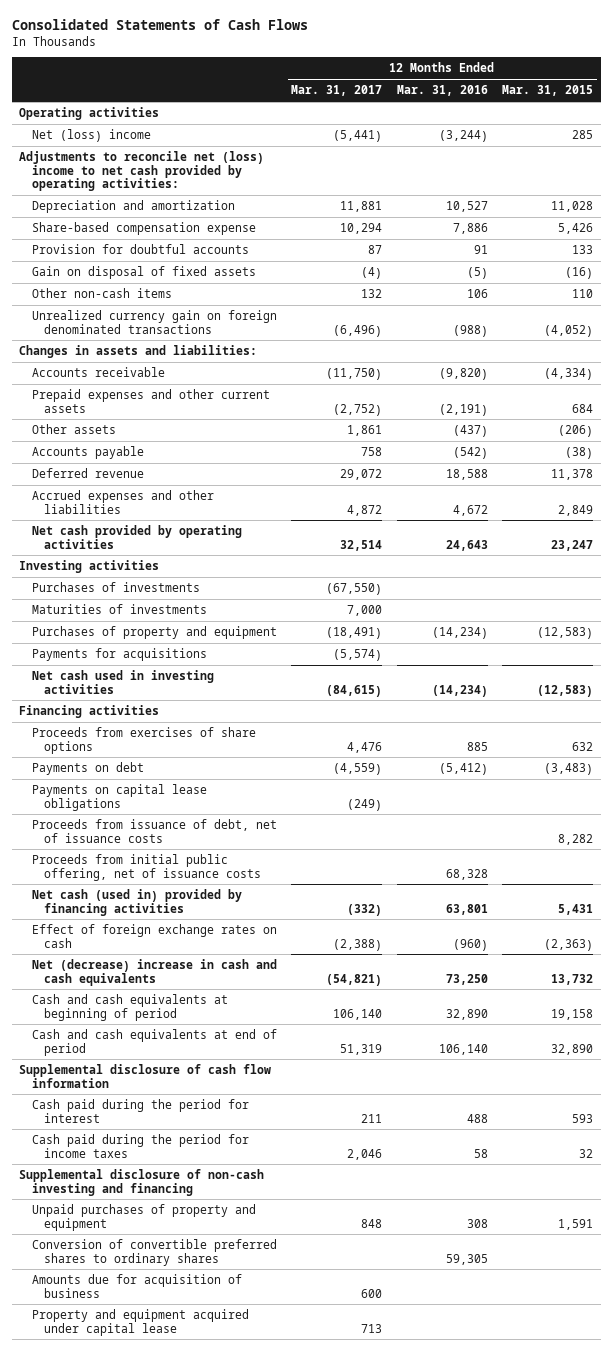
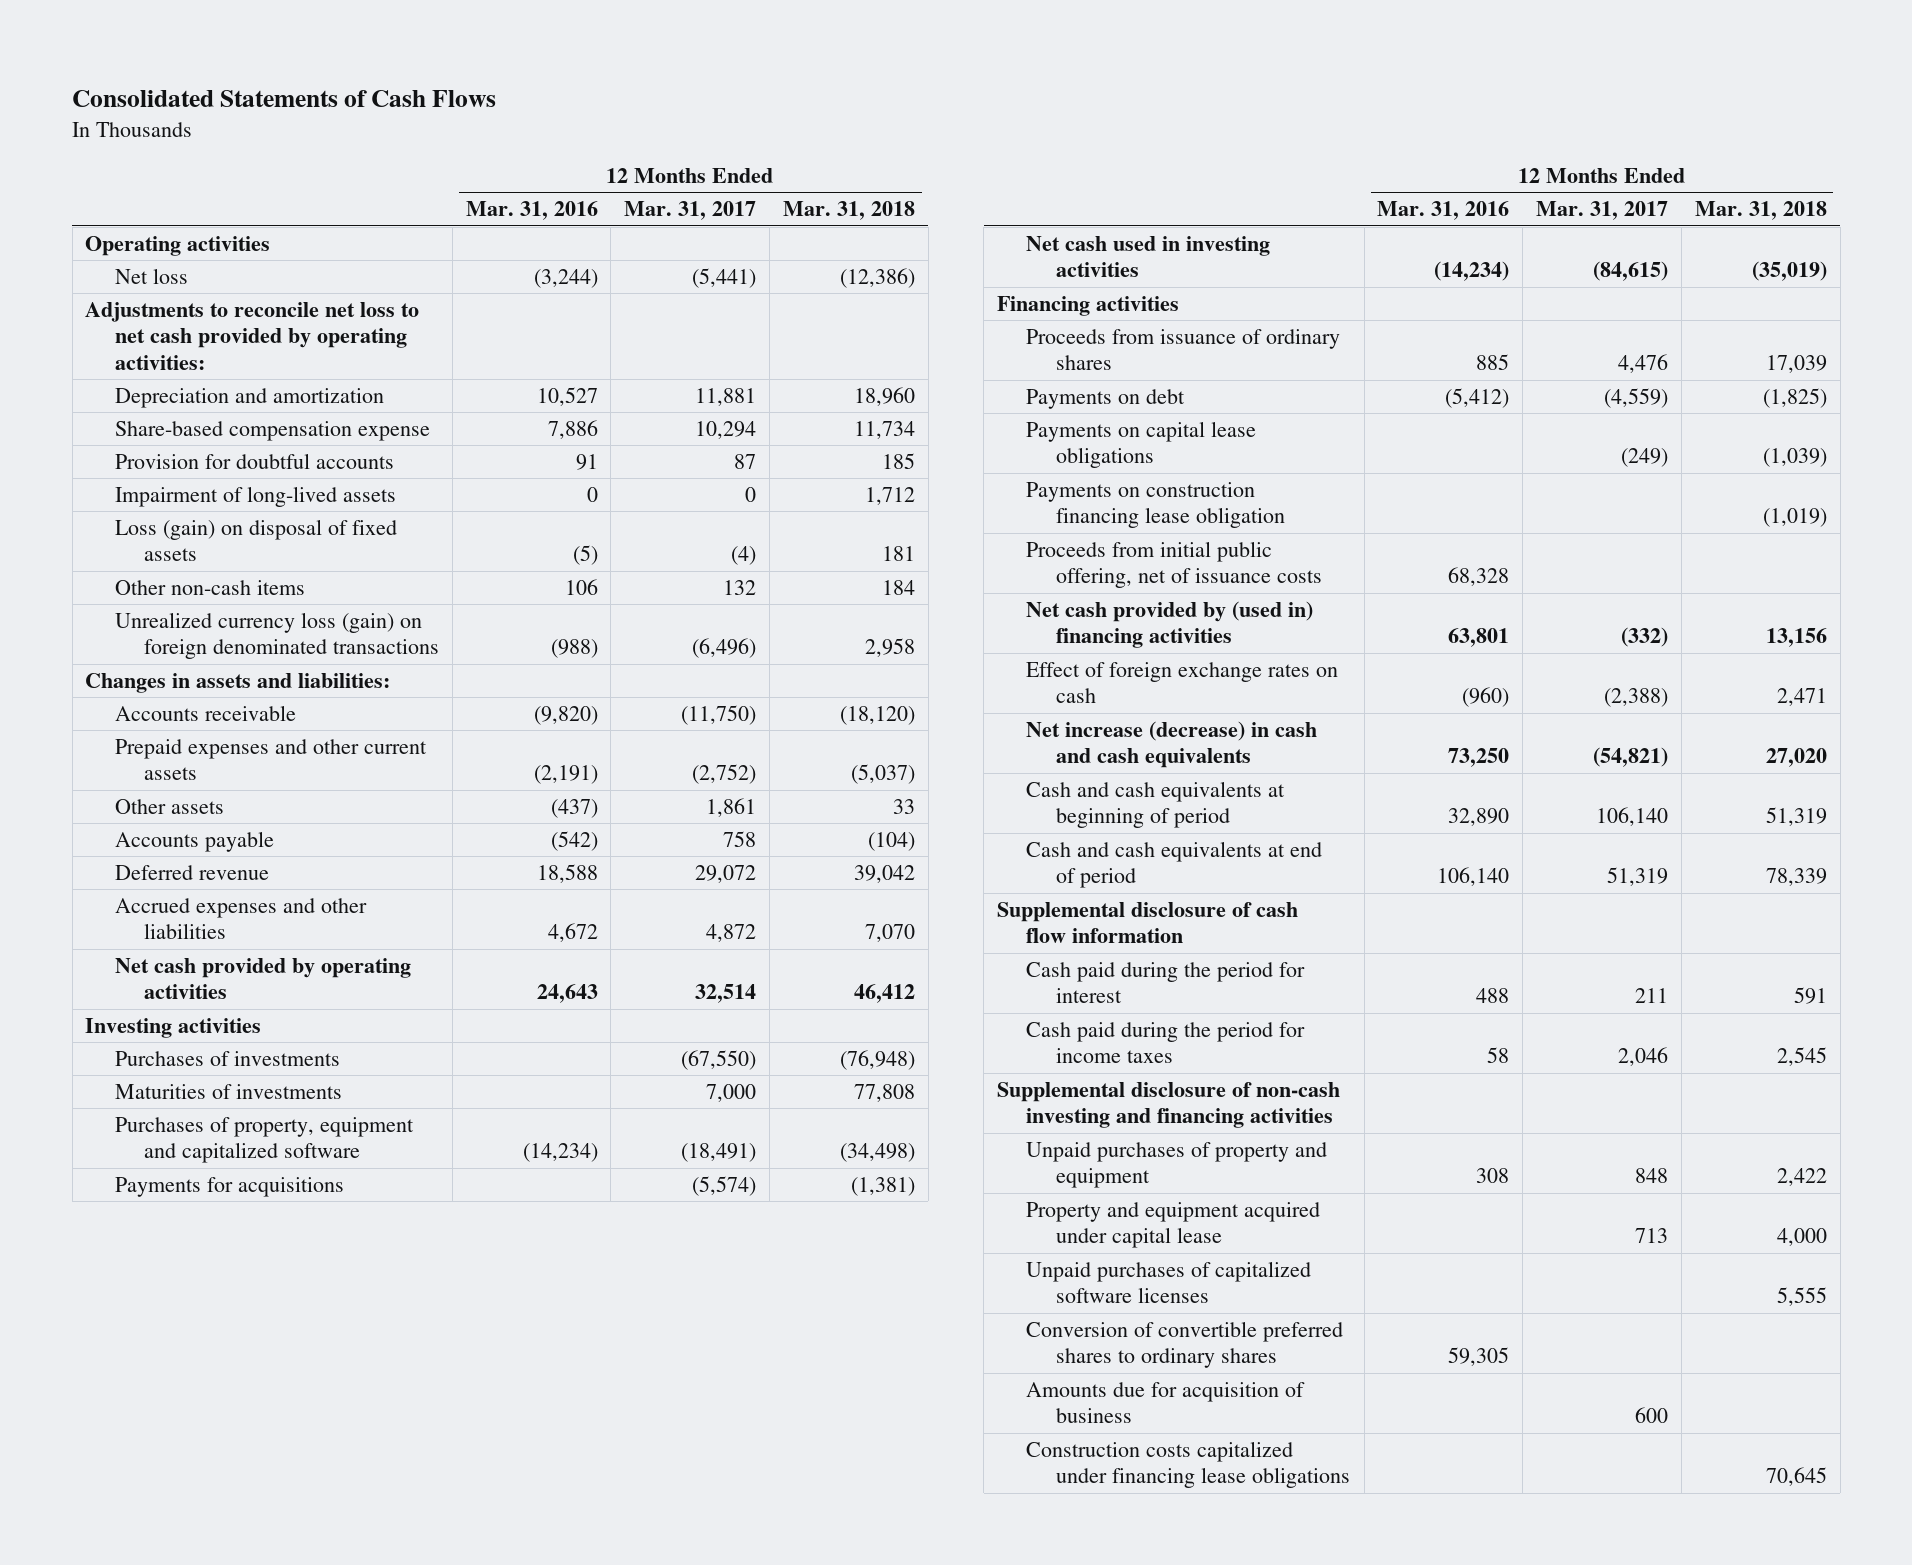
[502,85,594,97] Mar. 31, 2015 -> none
none -> [782,201,915,221] Mar. 31, 2018
[31,129,151,143] Net (loss) income -> [114,268,188,285] Net loss
[19,151,265,191] Adjustments to reconcile net (loss) income to net cash provided by operating activities: -> [85,302,420,370] Adjustments to reconcile net loss to net cash provided by operating activities:
none -> [114,486,396,508] Impairment of long-lived assets
[31,266,256,280] Gain on disposal of fixed assets -> [114,519,397,562] Loss (gain) on disposal of fixed assets
[31,310,277,334] Unrealized currency gain on foreign denominated transactions -> [114,612,439,660] Unrealized currency loss (gain) on foreign denominated transactions
[31,626,277,640] Purchases of property and equipment -> [114,1117,414,1164] Purchases of property, equipment and capitalized software
[31,727,256,754] Proceeds from exercises of share options -> [1026,329,1341,371] Proceeds from issuance of ordinary shares
[31,819,277,843] Proceeds from issuance of debt, net of issuance costs -> none
none -> [1026,482,1285,529] Payments on construction financing lease obligation
[31,889,242,916] Net cash (used in) provided by financing activities -> [1026,601,1314,649] Net cash provided by (used in) financing activities
[31,959,277,986] Net (decrease) increase in cash and cash equivalents -> [1026,721,1318,769] Net increase (decrease) in cash and cash equivalents
[19,1169,265,1196] Supplemental disclosure of non-cash investing and financing -> [997,1082,1341,1129] Supplemental disclosure of non-cash investing and financing activities
[31,1309,249,1336] Property and equipment acquired under capital lease -> [1026,1202,1321,1249] Property and equipment acquired under capital lease
none -> [1026,1261,1312,1304] Unpaid purchases of capitalized software licenses
none -> [1026,1441,1350,1489] Construction costs capitalized under financing lease obligations

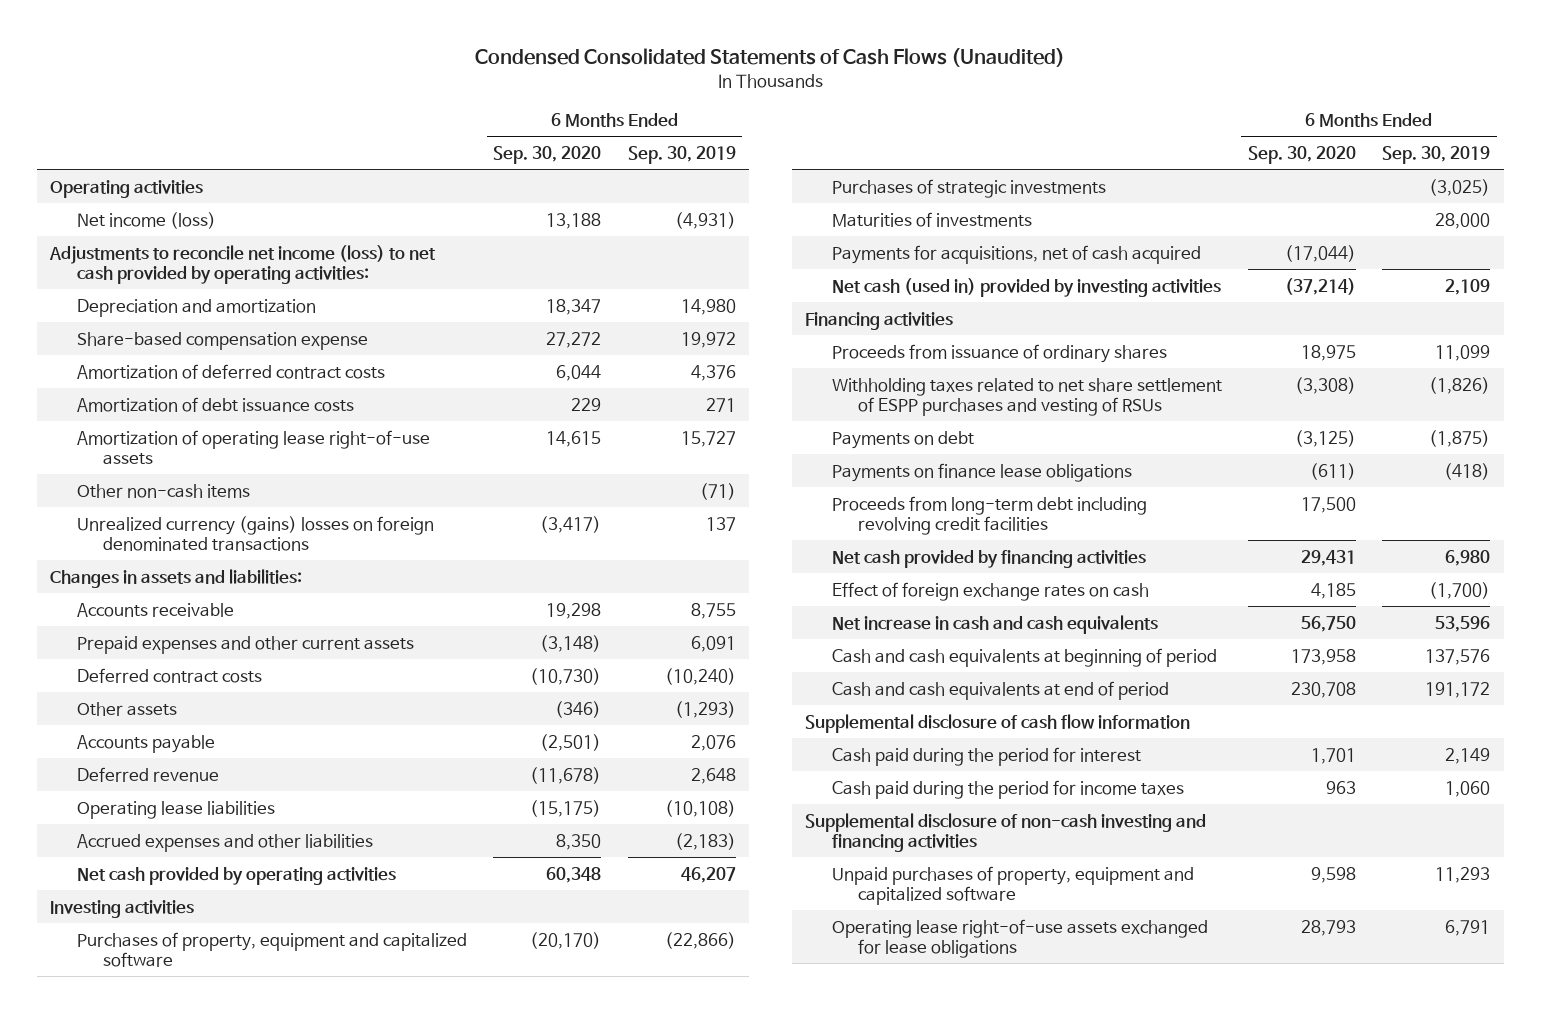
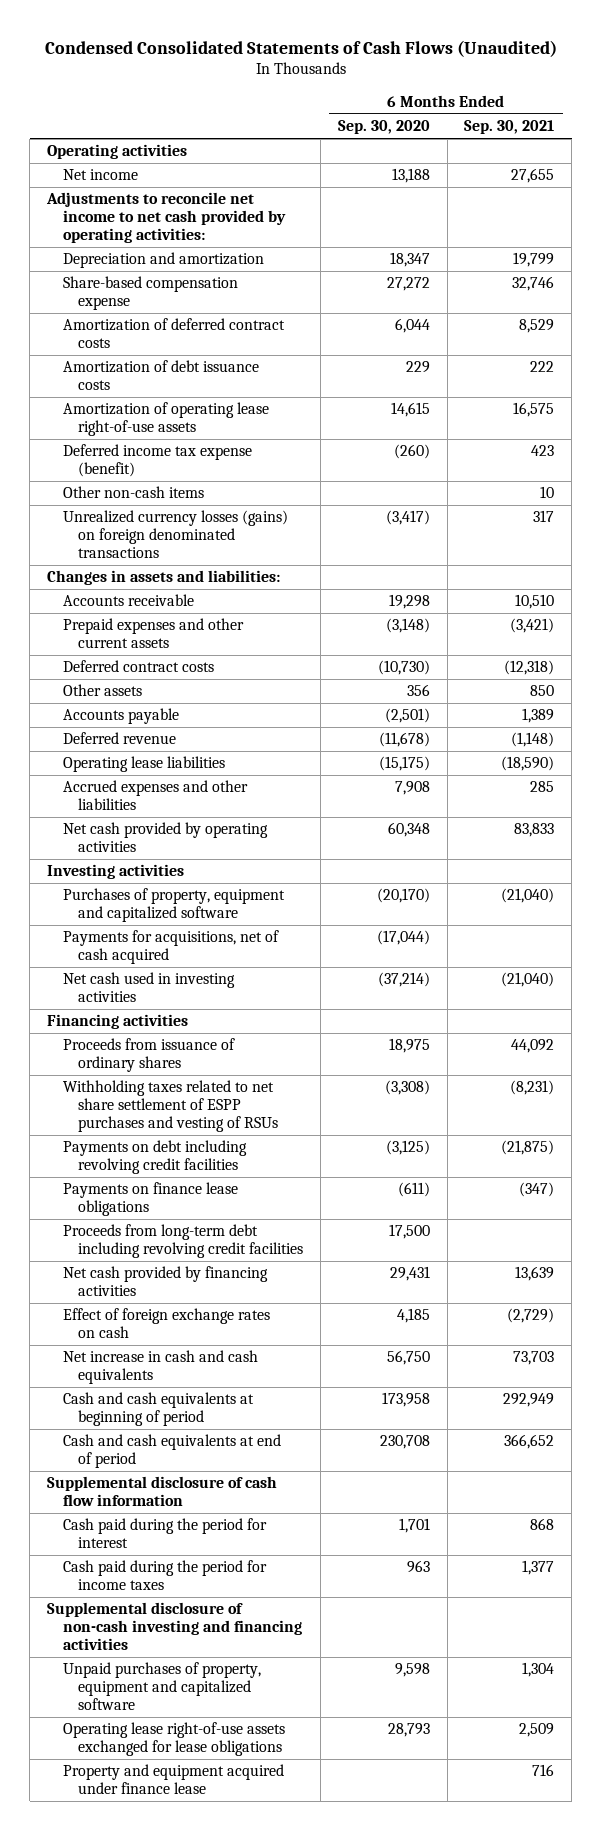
[627,146,736,165] Sep. 30, 2019 -> none
none -> [464,120,555,135] Sep. 30, 2021
[76,211,216,229] Net income (loss) -> [62,169,138,181] Net income
[49,244,437,284] Adjustments to reconcile net income (loss) to net cash provided by operating activities: -> [45,192,286,244] Adjustments to reconcile net income to net cash provided by operating activities:
none -> [62,444,252,478] Deferred income tax expense (benefit)
[76,515,434,551] Unrealized currency (gains) losses on foreign denominated transactions -> [62,510,288,559] Unrealized currency losses (gains) on foreign denominated transactions
[555,700,602,718] (346) -> [406,684,430,697] 356
[556,833,602,850] 8,350 -> [394,781,430,796] 7,908
[831,178,1106,198] Purchases of strategic investments -> none
[831,211,1032,227] Maturities of investments -> none
[831,277,1221,297] Net cash (used in) provided by investing activities -> [62,972,235,1003] Net cash used in investing activities
[831,430,974,449] Payments on debt -> [62,1140,247,1175] Payments on debt including revolving credit facilities
none -> [62,1764,284,1795] Property and equipment acquired under finance lease

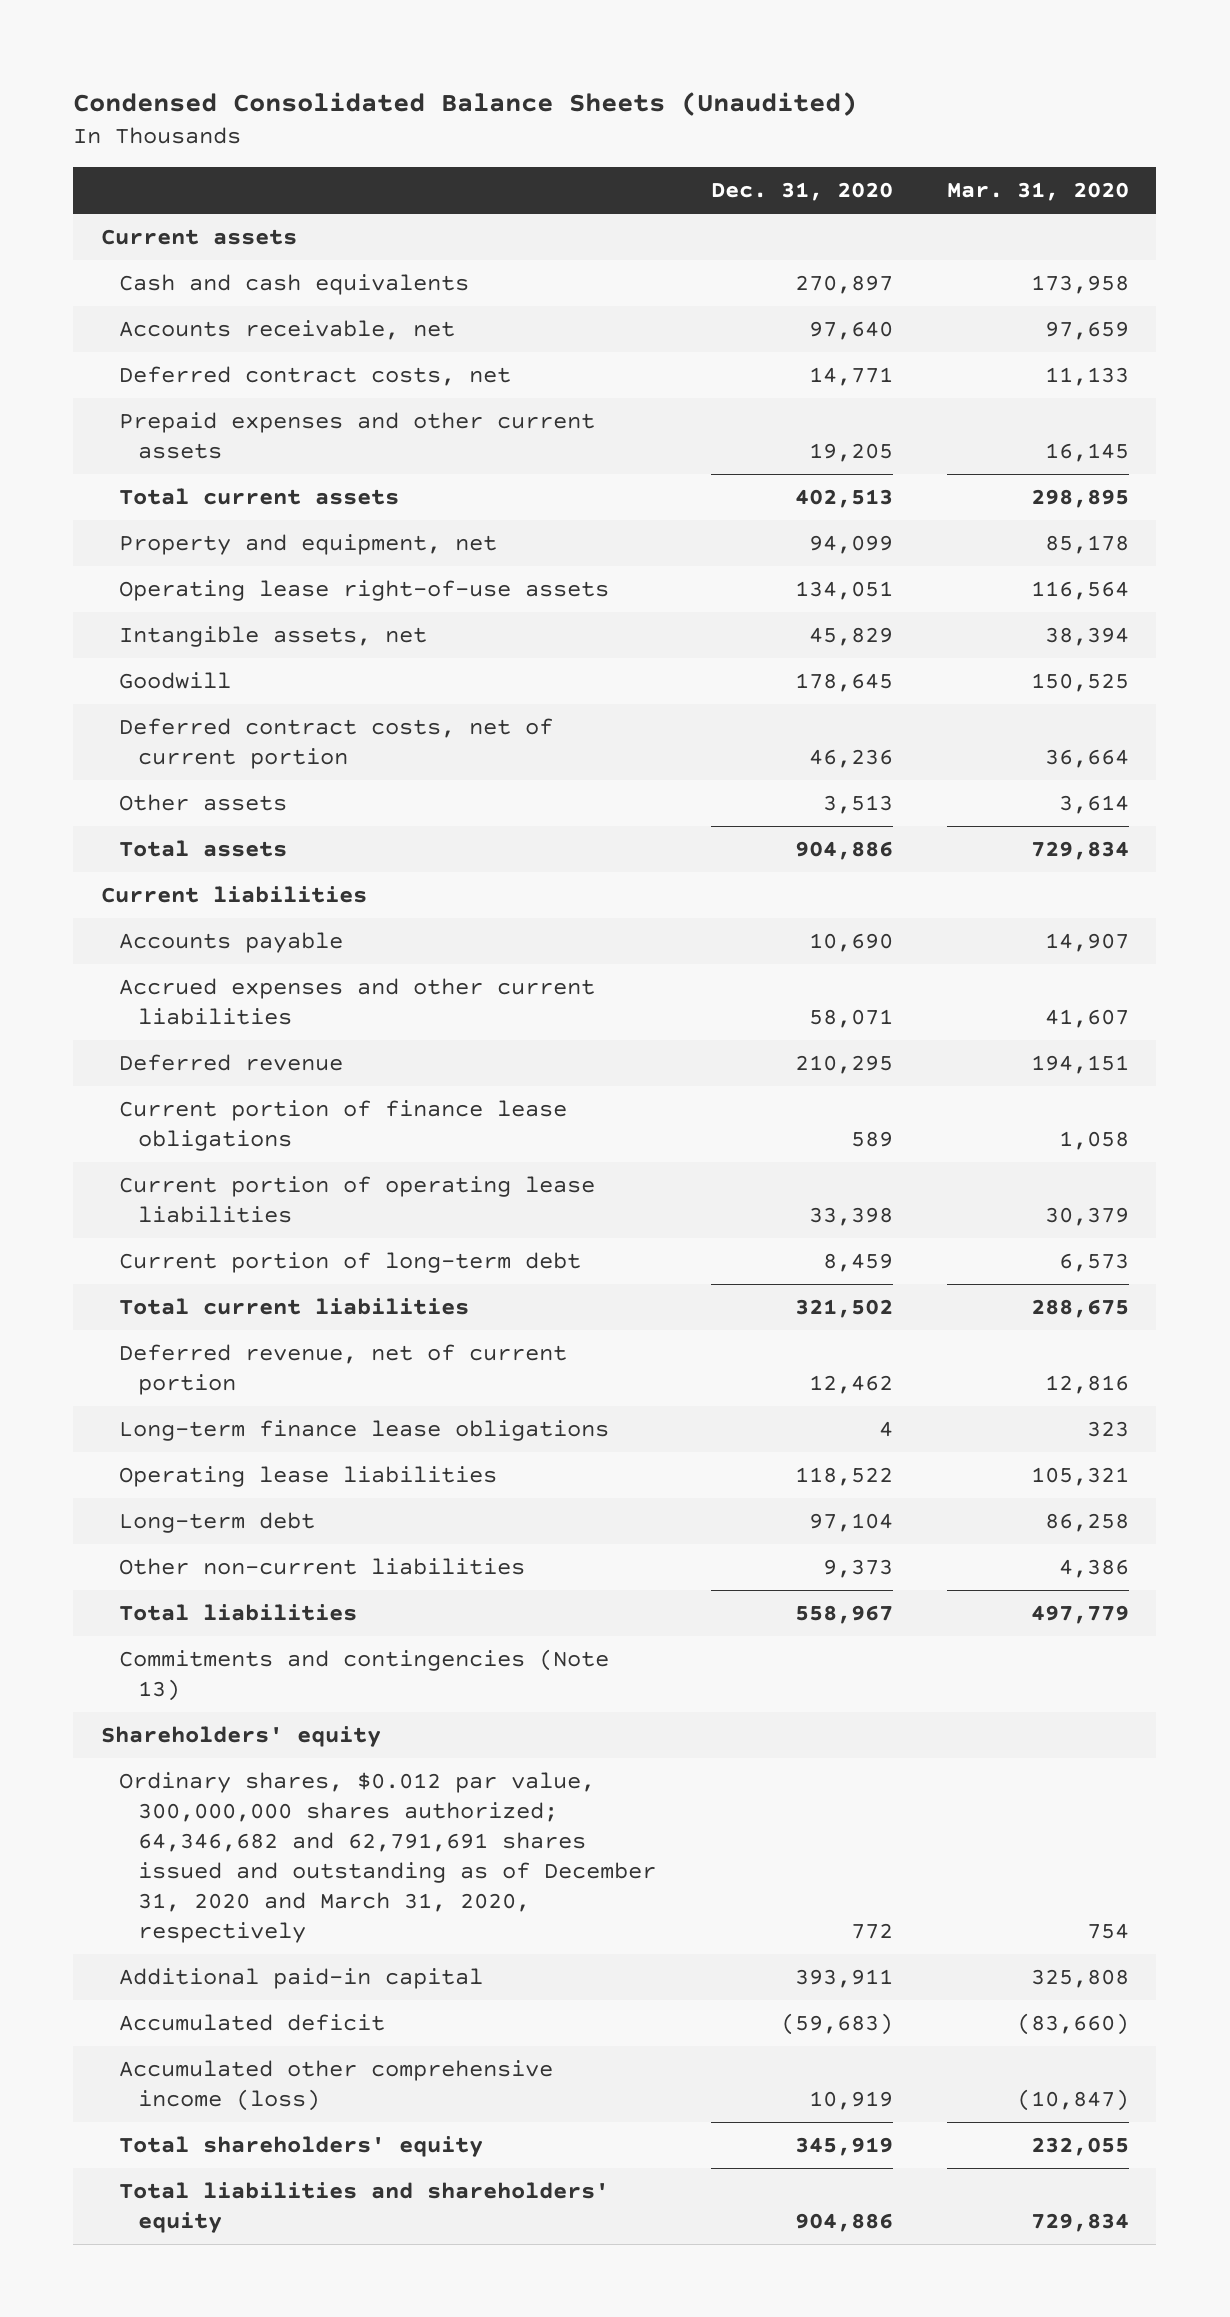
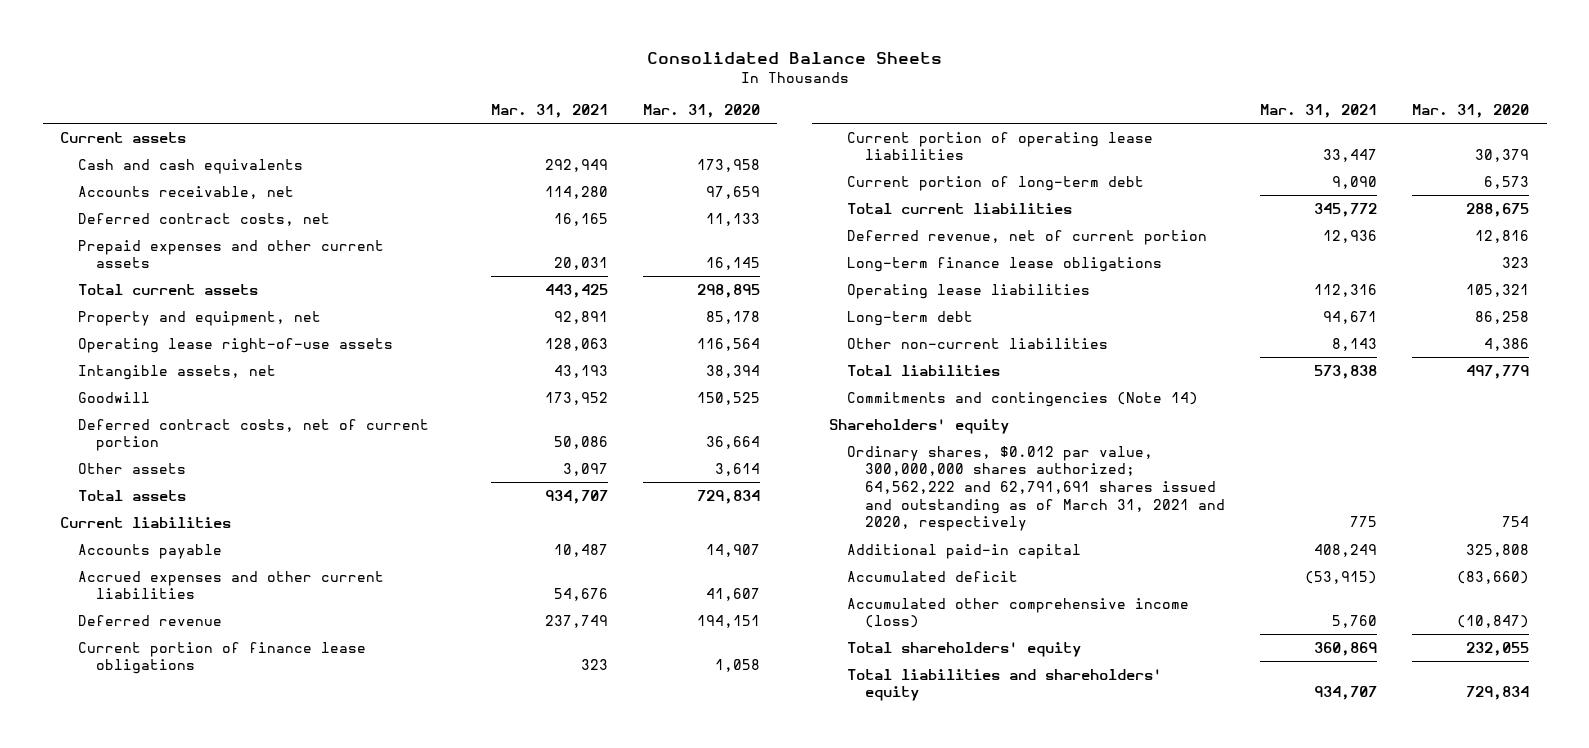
[73,91,858,116] Condensed Consolidated Balance Sheets (Unaudited) -> [646,52,942,65] Consolidated Balance Sheets
[710,182,893,202] Dec. 31, 2020 -> none
none -> [490,104,608,119] Mar. 31, 2021
[119,1649,610,1702] Commitments and contingencies (Note 13) -> [847,391,1199,407] Commitments and contingencies (Note 14)
[119,1772,657,1944] Ordinary shares, $0.012 par value, 300,000,000 shares authorized; 64,346,682 and 62,791,691 shares issued and outstanding as of December 31, 2020 and March 31, 2020, respectively -> [847,445,1226,532] Ordinary shares, $0.012 par value, 300,000,000 shares authorized; 64,562,222 and 62,791,691 shares issued and outstanding as of March 31, 2021 and 2020, respectively

